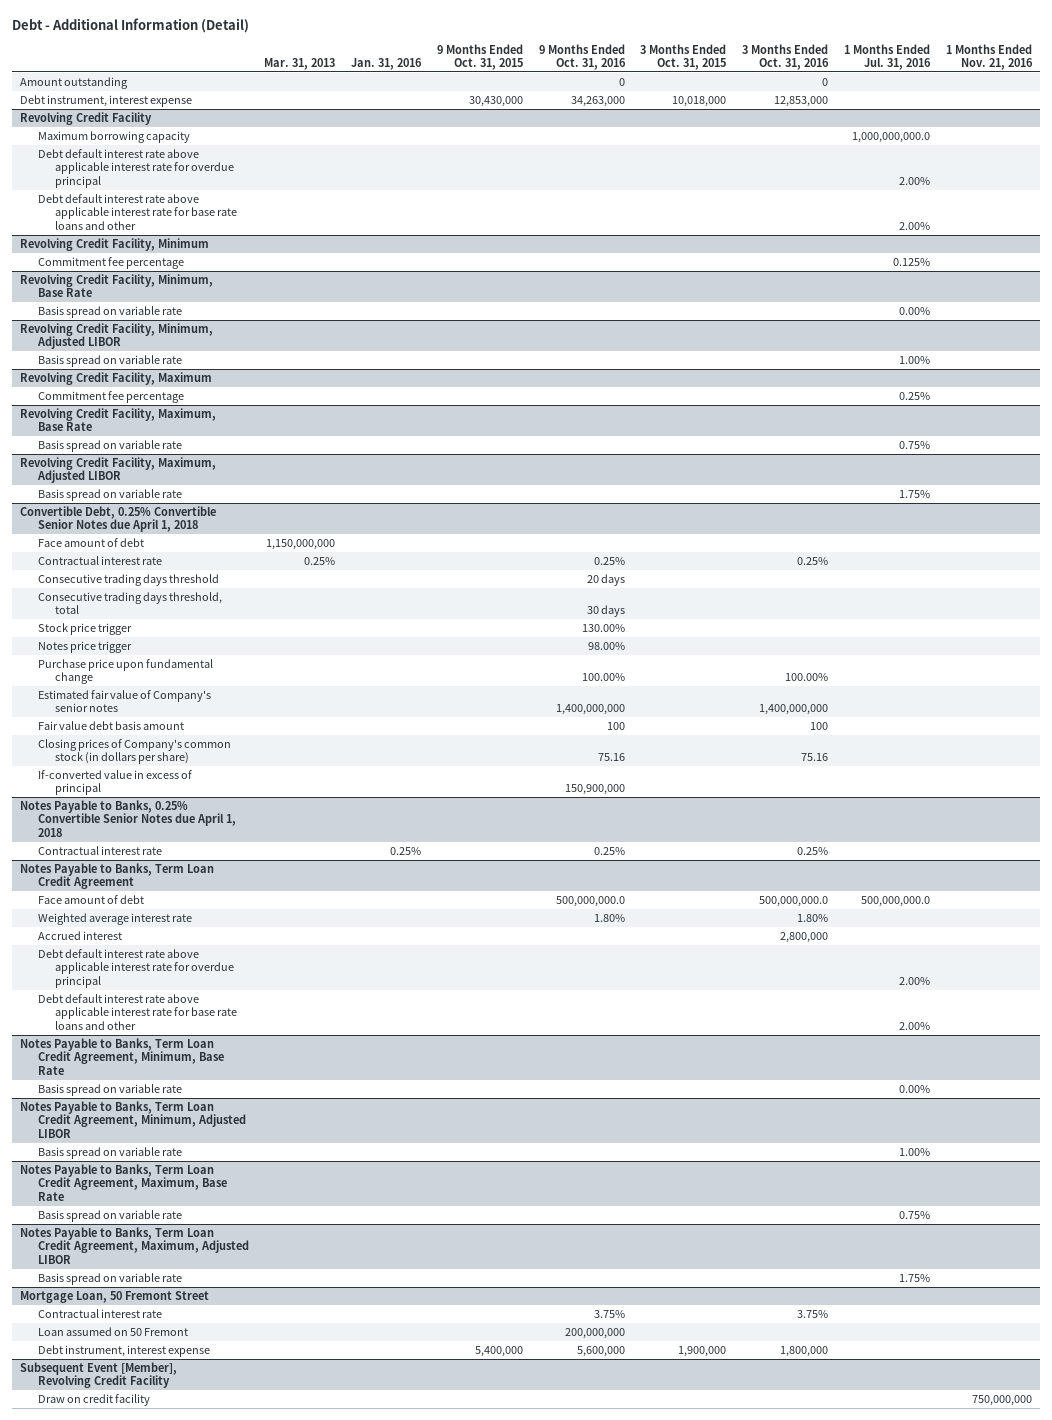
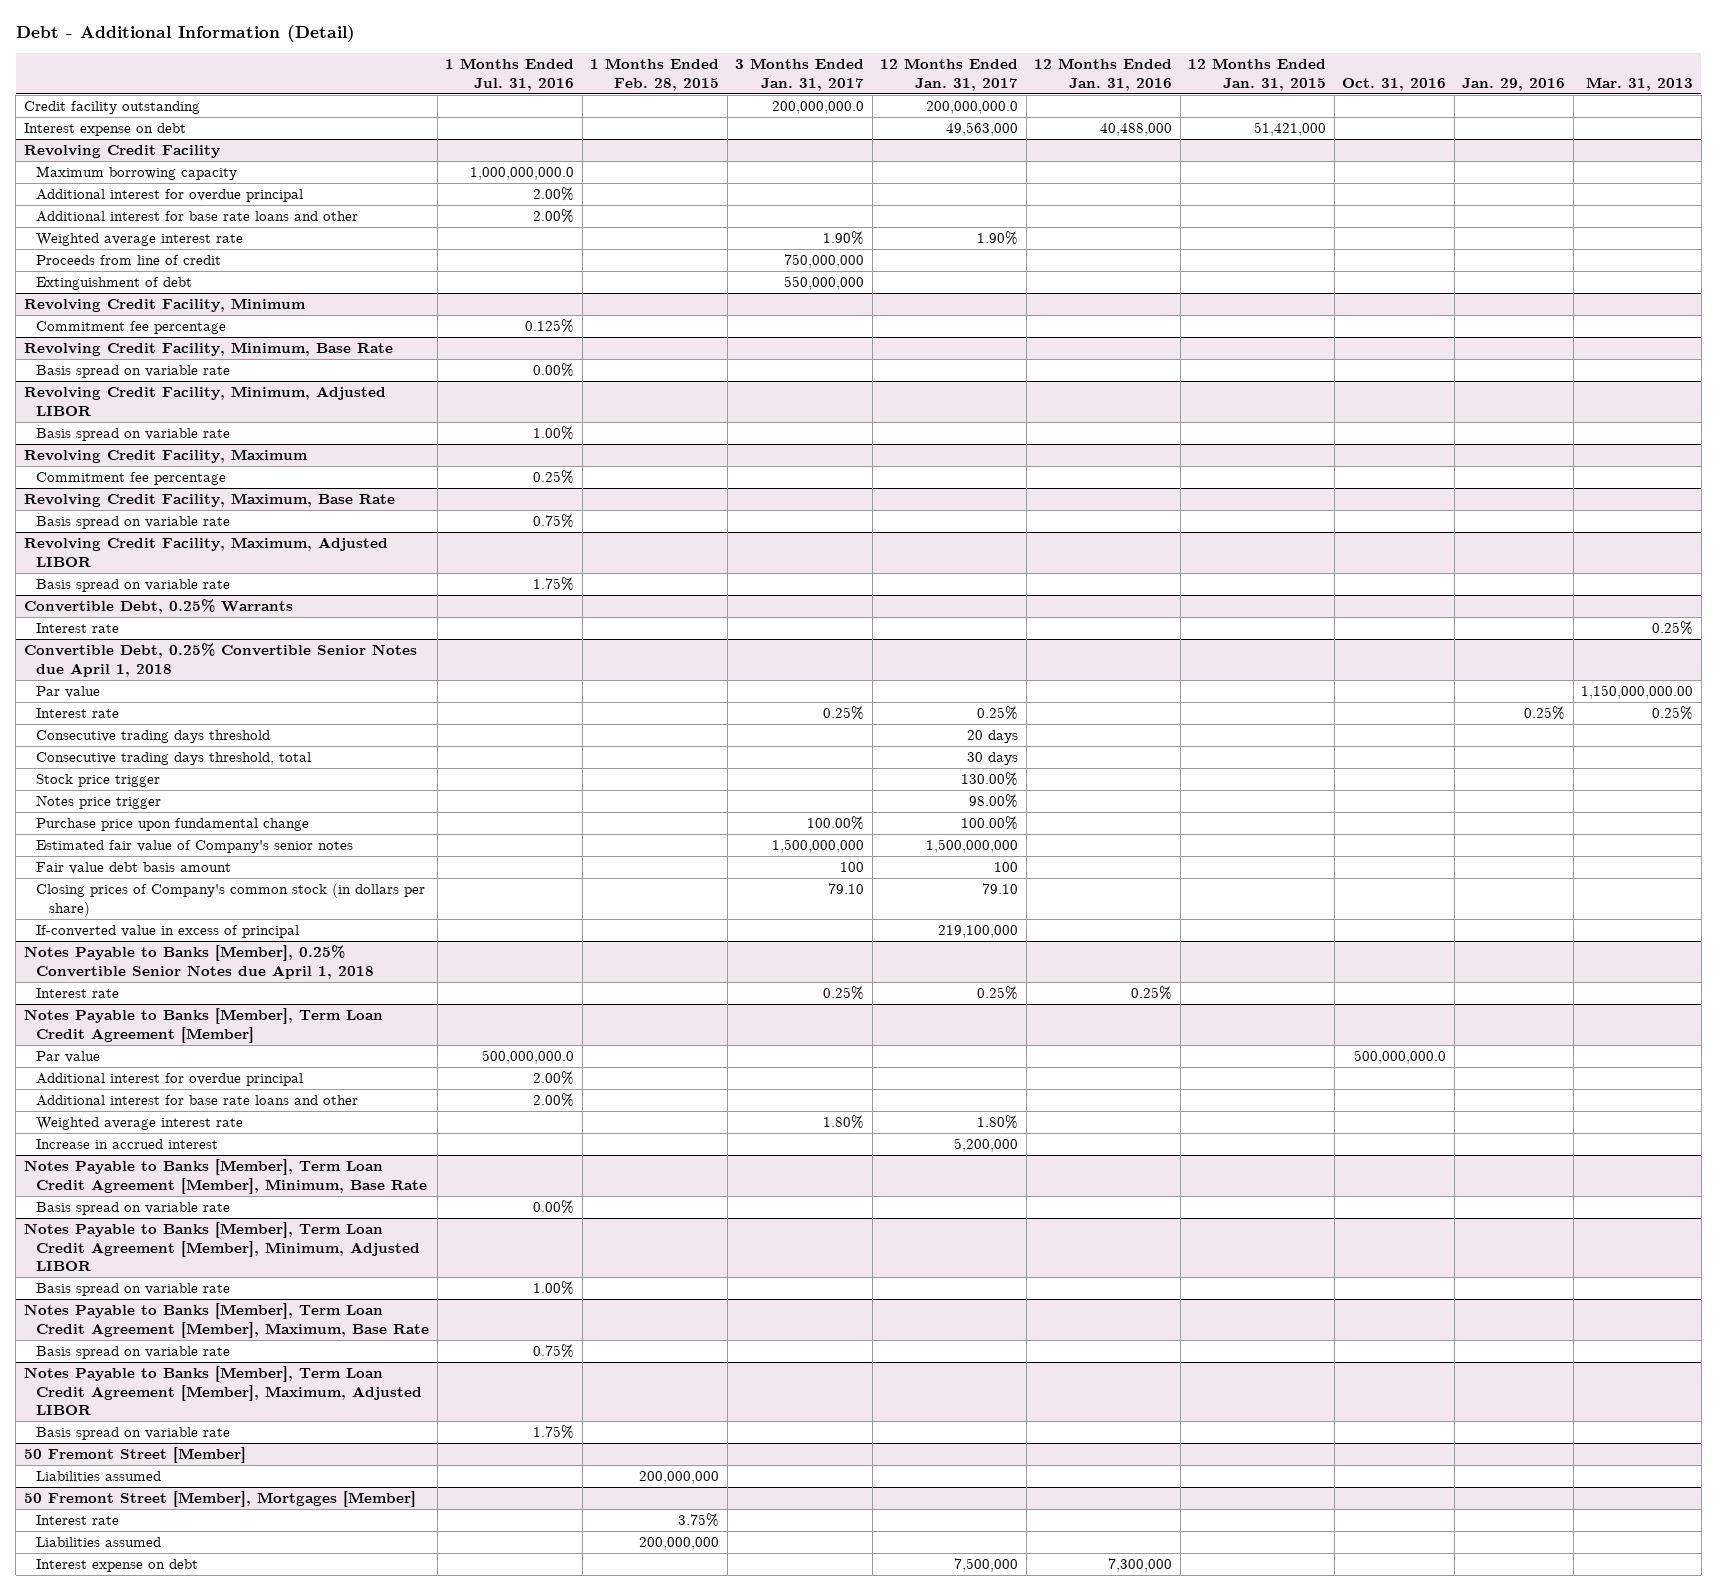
[351,58,423,71] Jan. 31, 2016 -> none
[436,43,523,71] 9 Months Ended Oct. 31, 2015 -> none
[538,43,626,71] 9 Months Ended Oct. 31, 2016 -> none
[640,43,727,71] 3 Months Ended Oct. 31, 2015 -> none
[742,43,830,71] 3 Months Ended Oct. 31, 2016 -> none
[945,43,1033,71] 1 Months Ended Nov. 21, 2016 -> none
none -> [590,58,720,91] 1 Months Ended Feb. 28, 2015
none -> [735,58,865,91] 3 Months Ended Jan. 31, 2017
none -> [880,58,1019,91] 12 Months Ended Jan. 31, 2017
none -> [1034,58,1173,91] 12 Months Ended Jan. 31, 2016
none -> [1188,58,1327,91] 12 Months Ended Jan. 31, 2015
none -> [1342,77,1447,91] Oct. 31, 2016
none -> [1462,77,1566,91] Jan. 29, 2016
[20,76,129,89] Amount outstanding -> [23,101,200,115] Credit facility outstanding
[20,94,193,107] Debt instrument, interest expense -> [23,123,186,137] Interest expense on debt
[37,148,235,189] Debt default interest rate above applicable interest rate for overdue principal -> [36,189,304,203] Additional interest for overdue principal
[37,193,238,231] Debt default interest rate above applicable interest rate for base rate loans and other -> [36,211,359,223] Additional interest for base rate loans and other
none -> [36,233,244,247] Weighted average interest rate
none -> [36,255,222,266] Proceeds from line of credit
none -> [36,277,193,291] Extinguishment of debt
none -> [23,599,293,615] Convertible Debt, 0.25% Warrants
none -> [36,623,120,634] Interest rate
[37,537,144,547] Face amount of debt -> none
none -> [36,686,101,699] Par value
[37,555,162,565] Contractual interest rate -> [36,708,120,719] Interest rate
[20,799,236,838] Notes Payable to Banks, 0.25% Convertible Senior Notes due April 1, 2018 -> [23,945,375,979] Notes Payable to Banks [Member], 0.25% Convertible Senior Notes due April 1, 2018
[37,845,162,855] Contractual interest rate -> [36,988,120,999] Interest rate
[20,862,215,890] Notes Payable to Banks, Term Loan Credit Agreement -> [23,1008,383,1043] Notes Payable to Banks [Member], Term Loan Credit Agreement [Member]
[37,894,144,904] Face amount of debt -> [36,1051,101,1064] Par value
none -> [36,1073,304,1087] Additional interest for overdue principal
none -> [36,1095,359,1107] Additional interest for base rate loans and other
[37,948,235,989] Debt default interest rate above applicable interest rate for overdue principal -> none
[37,993,238,1031] Debt default interest rate above applicable interest rate for base rate loans and other -> none
[37,930,122,940] Accrued interest -> [36,1139,219,1150] Increase in accrued interest
[20,1037,224,1076] Notes Payable to Banks, Term Loan Credit Agreement, Minimum, Base Rate -> [23,1159,428,1194] Notes Payable to Banks [Member], Term Loan Credit Agreement [Member], Minimum, Base Rate
[20,1100,246,1139] Notes Payable to Banks, Term Loan Credit Agreement, Minimum, Adjusted LIBOR -> [23,1222,421,1271] Notes Payable to Banks [Member], Term Loan Credit Agreement [Member], Minimum, Adjusted LIBOR
[20,1163,227,1202] Notes Payable to Banks, Term Loan Credit Agreement, Maximum, Base Rate -> [23,1303,430,1338] Notes Payable to Banks [Member], Term Loan Credit Agreement [Member], Maximum, Base Rate
[20,1226,249,1265] Notes Payable to Banks, Term Loan Credit Agreement, Maximum, Adjusted LIBOR -> [23,1366,423,1415] Notes Payable to Banks [Member], Term Loan Credit Agreement [Member], Maximum, Adjusted LIBOR
[37,1308,162,1318] Contractual interest rate -> none
[37,1344,210,1357] Debt instrument, interest expense -> none
[20,1361,178,1389] Subsequent Event [Member], Revolving Credit Facility -> none
[37,1393,150,1406] Draw on credit facility -> none
[20,1290,210,1303] Mortgage Loan, 50 Fremont Street -> [23,1447,246,1464] 50 Fremont Street [Member]
[37,1326,188,1336] Loan assumed on 50 Fremont -> [36,1471,162,1482] Liabilities assumed
none -> [23,1491,416,1508] 50 Fremont Street [Member], Mortgages [Member]
none -> [36,1515,120,1526] Interest rate
none -> [36,1537,162,1548] Liabilities assumed
none -> [36,1559,199,1573] Interest expense on debt

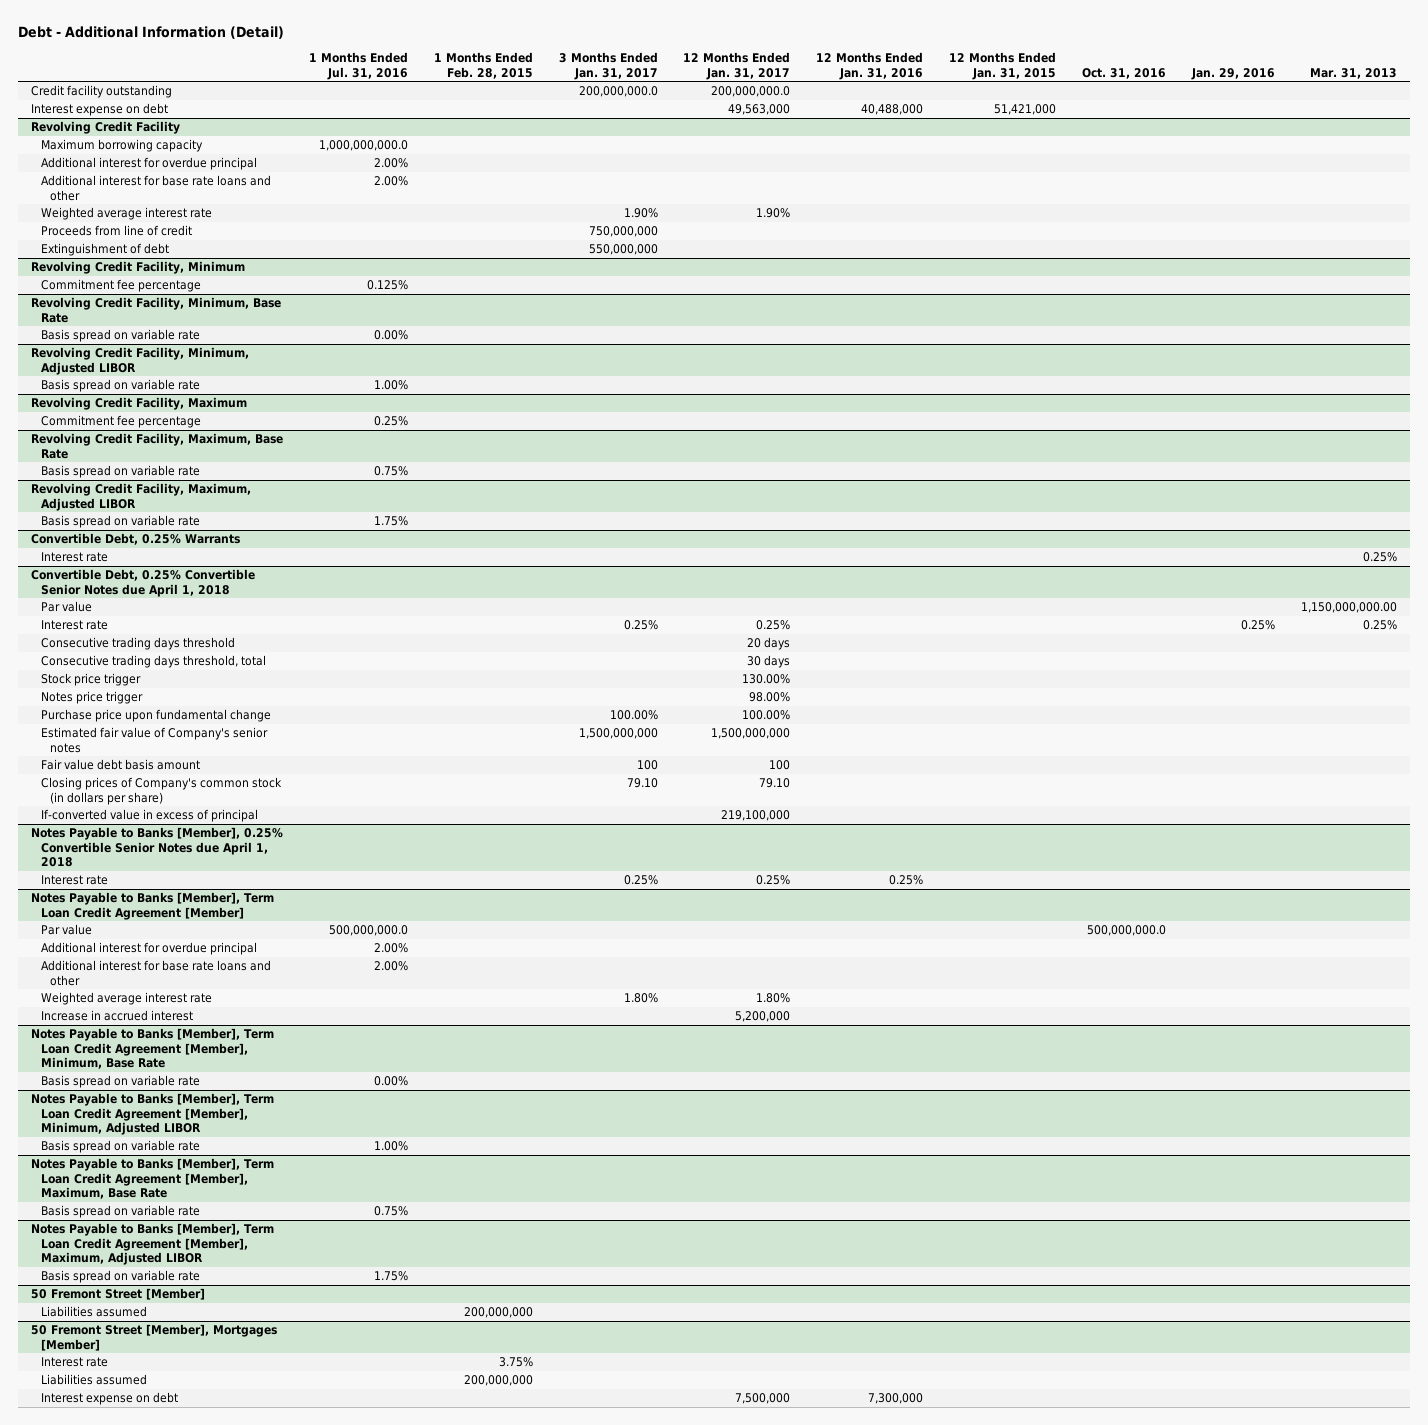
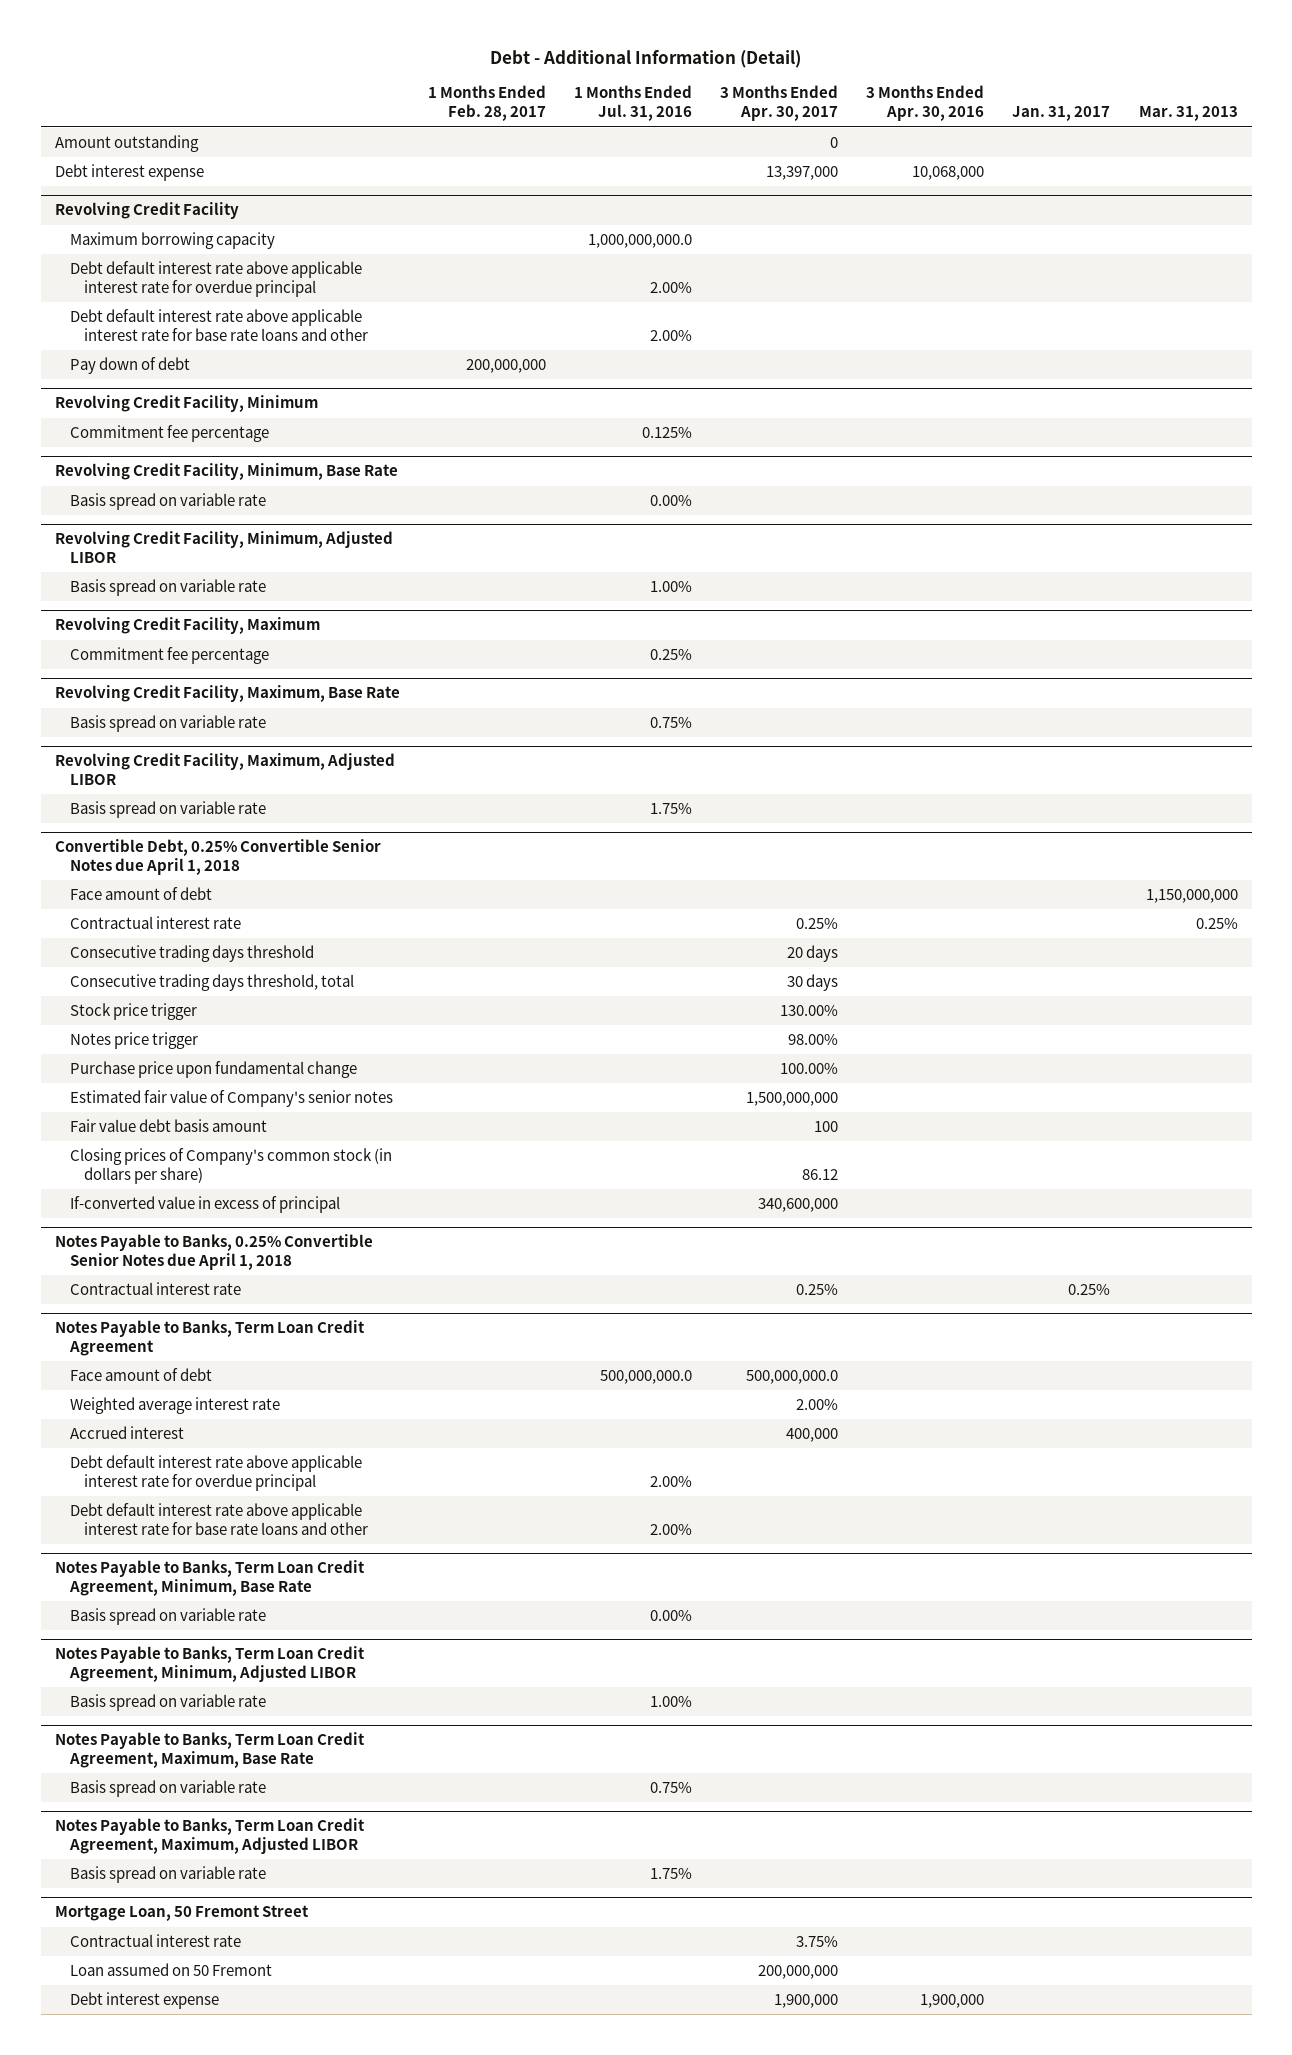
[433,52,533,79] 1 Months Ended Feb. 28, 2015 -> none
[558,52,658,80] 3 Months Ended Jan. 31, 2017 -> none
[683,52,791,80] 12 Months Ended Jan. 31, 2017 -> none
[816,52,924,80] 12 Months Ended Jan. 31, 2016 -> none
[949,52,1057,80] 12 Months Ended Jan. 31, 2015 -> none
[1082,67,1167,79] Oct. 31, 2016 -> none
[1191,67,1276,80] Jan. 29, 2016 -> none
none -> [427,85,546,122] 1 Months Ended Feb. 28, 2017
none -> [720,85,839,122] 3 Months Ended Apr. 30, 2017
none -> [866,85,985,122] 3 Months Ended Apr. 30, 2016
none -> [1012,106,1111,122] Jan. 31, 2017
[30,85,172,99] Credit facility outstanding -> [54,134,199,152] Amount outstanding
[30,103,168,117] Interest expense on debt -> [54,163,204,181] Debt interest expense
[40,207,212,221] Weighted average interest rate -> none
[40,225,192,237] Proceeds from line of credit -> none
[40,157,257,171] Additional interest for overdue principal -> [69,260,362,297] Debt default interest rate above applicable interest rate for overdue principal
[40,175,271,201] Additional interest for base rate loans and other -> [69,308,369,341] Debt default interest rate above applicable interest rate for base rate loans and other
[40,243,169,257] Extinguishment of debt -> [69,356,190,374] Pay down of debt
[30,533,240,546] Convertible Debt, 0.25% Warrants -> none
[40,552,108,563] Interest rate -> none
[40,601,92,613] Par value -> none
none -> [69,886,212,900] Face amount of debt
[40,620,108,631] Interest rate -> [69,915,241,929] Contractual interest rate
[40,942,257,956] Additional interest for overdue principal -> none
[40,960,271,986] Additional interest for base rate loans and other -> none
[30,827,283,868] Notes Payable to Banks [Member], 0.25% Convertible Senior Notes due April 1, 2018 -> [54,1234,373,1271] Notes Payable to Banks, 0.25% Convertible Senior Notes due April 1, 2018
[40,875,108,886] Interest rate -> [69,1281,241,1295] Contractual interest rate
[30,892,274,920] Notes Payable to Banks [Member], Term Loan Credit Agreement [Member] -> [54,1320,365,1357] Notes Payable to Banks, Term Loan Credit Agreement
[40,924,92,936] Par value -> [69,1367,212,1381] Face amount of debt
[40,1010,193,1022] Increase in accrued interest -> [69,1425,184,1439] Accrued interest
none -> [69,1454,362,1491] Debt default interest rate above applicable interest rate for overdue principal
none -> [69,1502,369,1535] Debt default interest rate above applicable interest rate for base rate loans and other
[30,1028,274,1070] Notes Payable to Banks [Member], Term Loan Credit Agreement [Member], Minimum, Base Rate -> [54,1560,365,1597] Notes Payable to Banks, Term Loan Credit Agreement, Minimum, Base Rate
[30,1093,274,1136] Notes Payable to Banks [Member], Term Loan Credit Agreement [Member], Minimum, Adjusted LIBOR -> [54,1646,365,1683] Notes Payable to Banks, Term Loan Credit Agreement, Minimum, Adjusted LIBOR
[30,1158,274,1200] Notes Payable to Banks [Member], Term Loan Credit Agreement [Member], Maximum, Base Rate -> [54,1732,365,1769] Notes Payable to Banks, Term Loan Credit Agreement, Maximum, Base Rate
[30,1223,274,1266] Notes Payable to Banks [Member], Term Loan Credit Agreement [Member], Maximum, Adjusted LIBOR -> [54,1818,365,1855] Notes Payable to Banks, Term Loan Credit Agreement, Maximum, Adjusted LIBOR
[30,1324,277,1351] 50 Fremont Street [Member], Mortgages [Member] -> none
[40,1357,108,1368] Interest rate -> none
[40,1374,147,1386] Liabilities assumed -> none
[40,1392,178,1406] Interest expense on debt -> none
[30,1288,205,1301] 50 Fremont Street [Member] -> [54,1905,309,1922] Mortgage Loan, 50 Fremont Street
none -> [69,1933,241,1947] Contractual interest rate
[40,1306,147,1318] Liabilities assumed -> [69,1962,272,1976] Loan assumed on 50 Fremont
none -> [69,1991,219,2009] Debt interest expense

